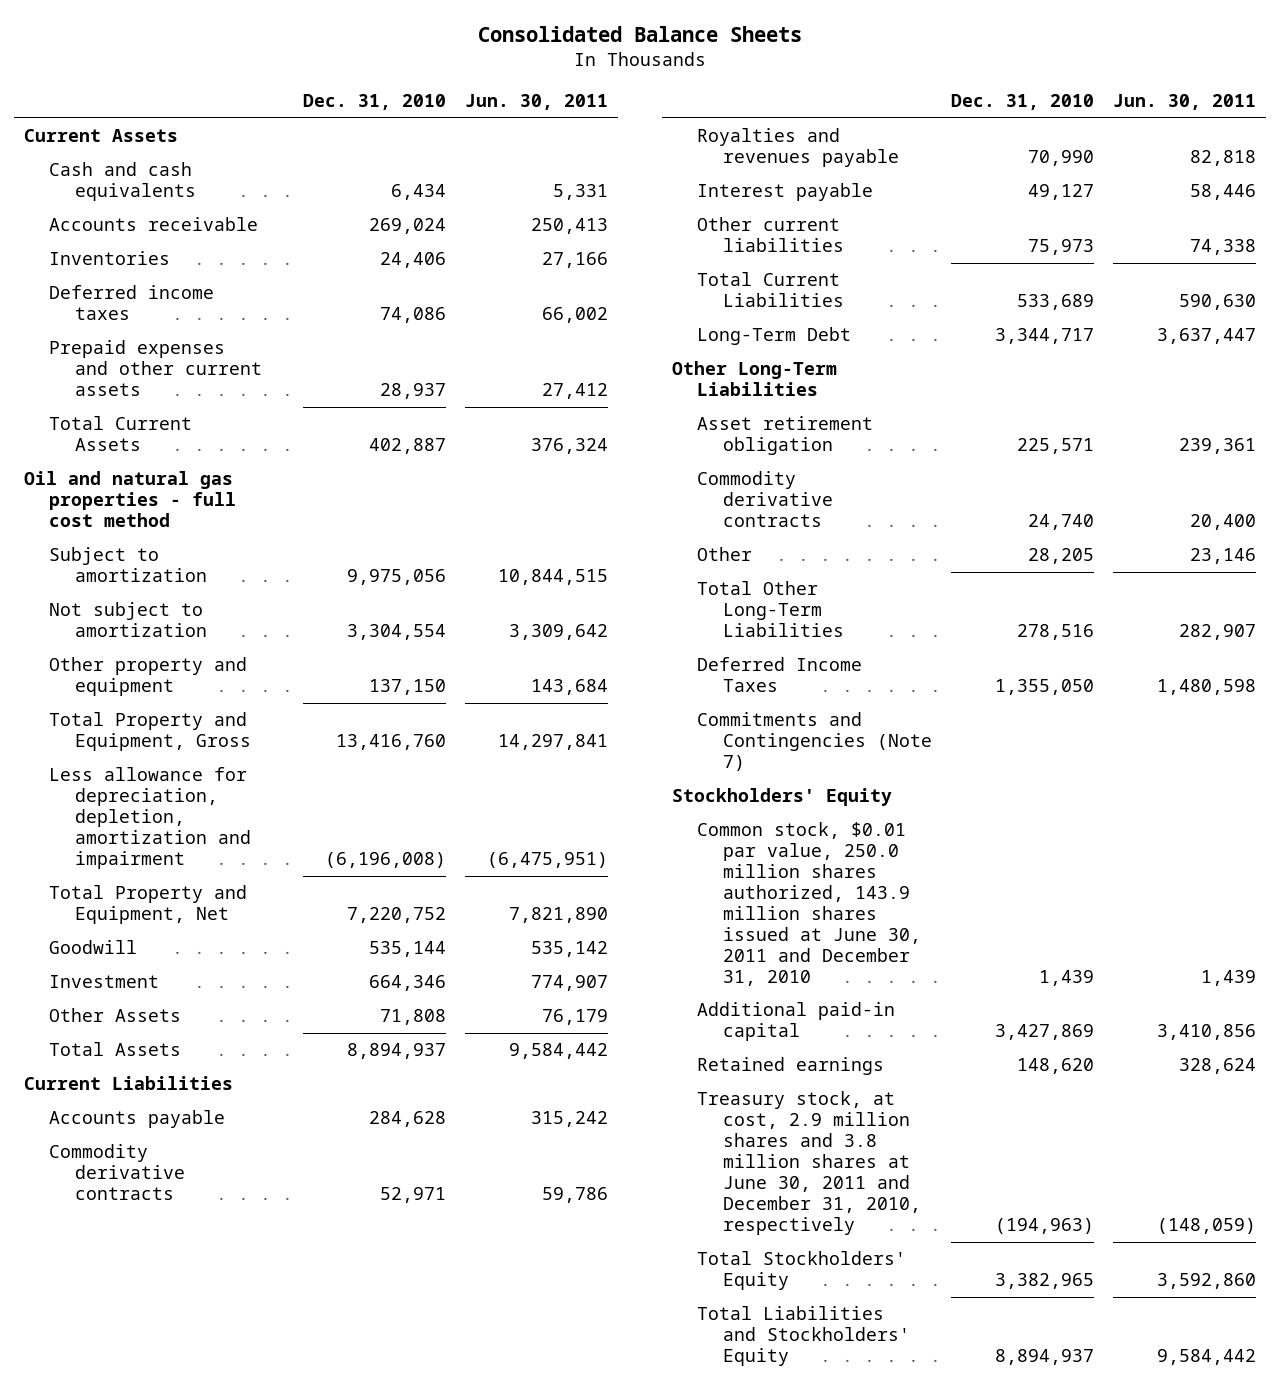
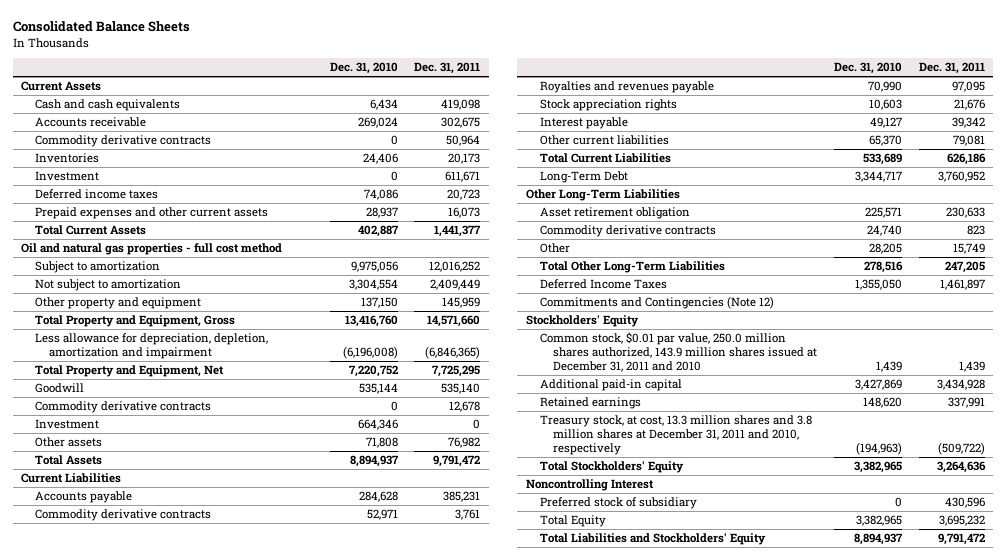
[465,94,609,111] Jun. 30, 2011 -> none
none -> [414,62,481,75] Dec. 31, 2011
none -> [35,135,212,148] Commodity derivative contracts
none -> [35,171,100,182] Investment
none -> [35,401,212,414] Commodity derivative contracts
[49,1008,182,1023] Other Assets -> [35,437,103,448] Other assets
none -> [539,99,677,112] Stock appreciation rights
[1028,239,1095,256] 75,973 -> [869,135,903,147] 65,370
[697,712,932,772] Commitments and Contingencies (Note 7) -> [539,296,774,310] Commitments and Contingencies (Note 12)
[697,822,921,986] Common stock, $0.01 par value, 250.0 million shares authorized, 143.9 million shares issued at June 30, 2011 and December 31, 2010 -> [539,332,818,372] Common stock, $0.01 par value, 250.0 million shares authorized, 143.9 million shares issued at December 31, 2011 and 2010
[697,1091,921,1235] Treasury stock, at cost, 2.9 million shares and 3.8 million shares at June 30, 2011 and December 31, 2010, respectively -> [539,415,812,455] Treasury stock, at cost, 13.3 million shares and 3.8 million shares at December 31, 2011 and 2010, respectively
none -> [525,479,654,492] Noncontrolling Interest
none -> [539,497,697,510] Preferred stock of subsidiary
none -> [539,515,606,528] Total Equity

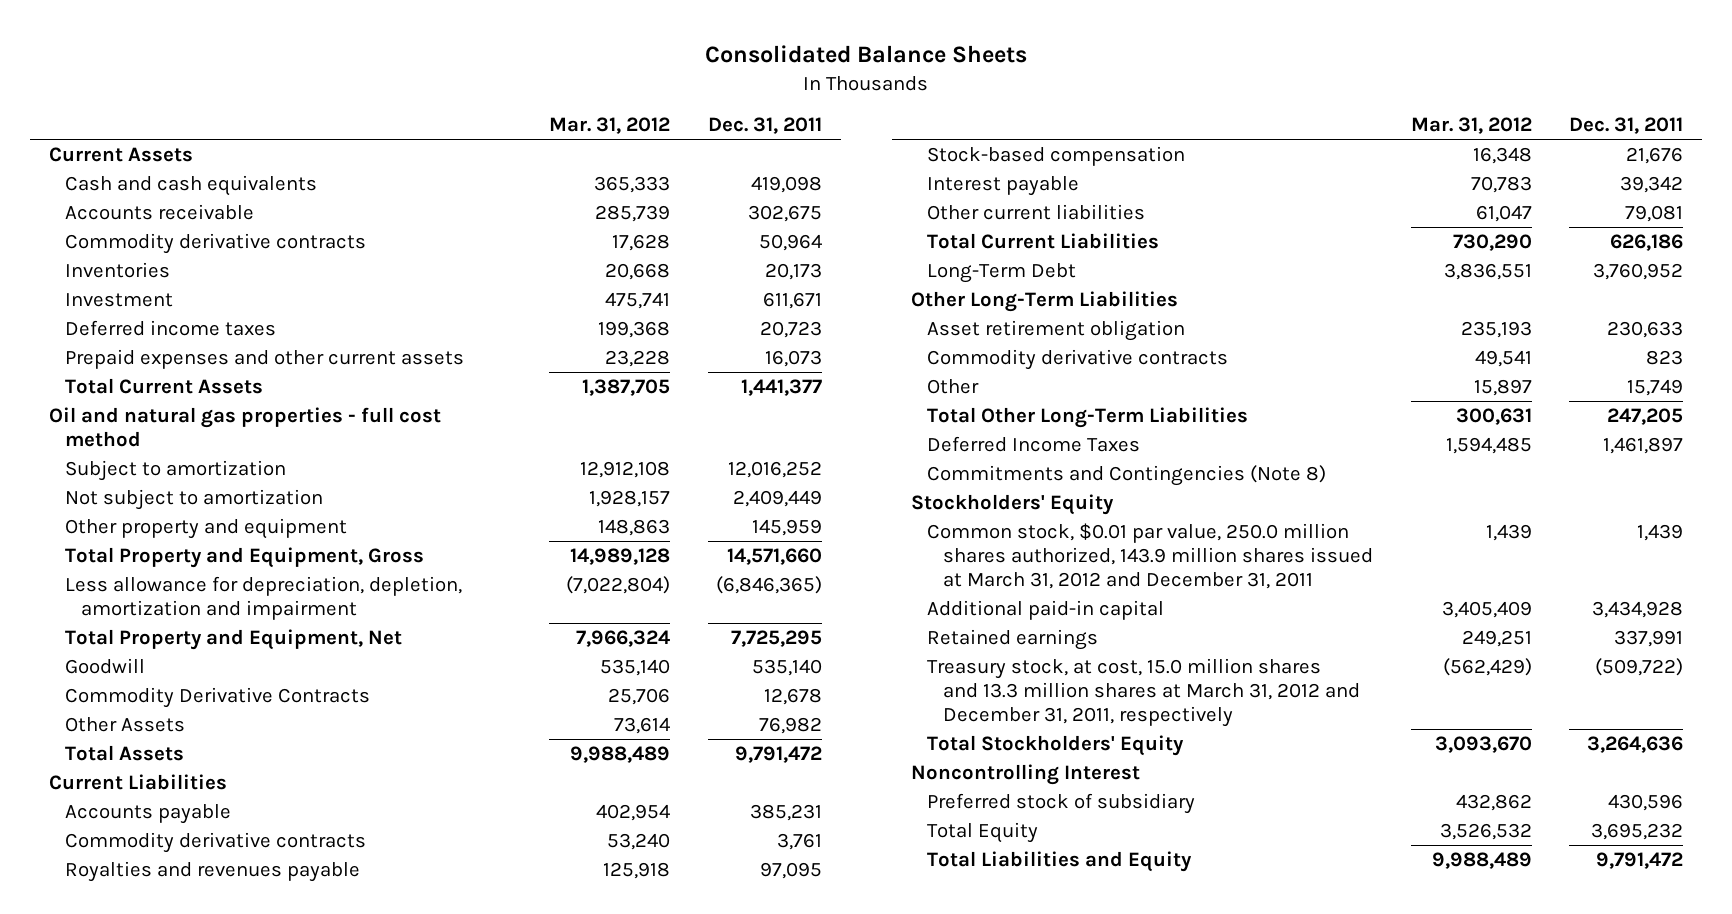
[329,62,398,75] Dec. 31, 2010 -> none
none -> [549,117,671,135] Mar. 31, 2012
[35,419,100,430] Investment -> none
[35,401,212,414] Commodity derivative contracts -> [65,687,371,709] Commodity Derivative Contracts
[35,437,103,448] Other assets -> [65,717,186,733] Other Assets
[539,99,677,112] Stock appreciation rights -> [926,146,1185,167] Stock-based compensation
[539,296,774,310] Commitments and Contingencies (Note 12) -> [926,465,1326,487] Commitments and Contingencies (Note 8)
[539,332,818,372] Common stock, $0.01 par value, 250.0 million shares authorized, 143.9 million shares issued at December 31, 2011 and 2010 -> [926,523,1374,589] Common stock, $0.01 par value, 250.0 million shares authorized, 143.9 million shares issued at March 31, 2012 and December 31, 2011
[539,415,812,455] Treasury stock, at cost, 13.3 million shares and 3.8 million shares at December 31, 2011 and 2010, respectively -> [926,658,1361,727] Treasury stock, at cost, 15.0 million shares and 13.3 million shares at March 31, 2012 and December 31, 2011, respectively
[539,533,766,546] Total Liabilities and Stockholders' Equity -> [926,851,1192,873] Total Liabilities and Equity

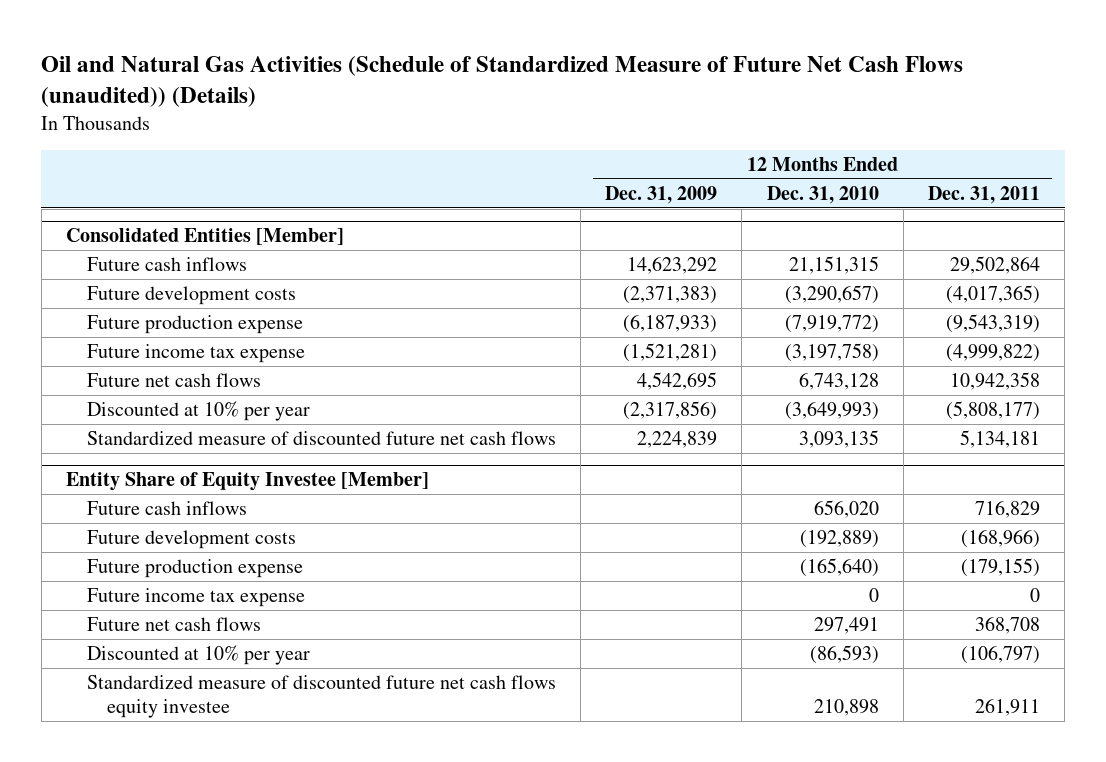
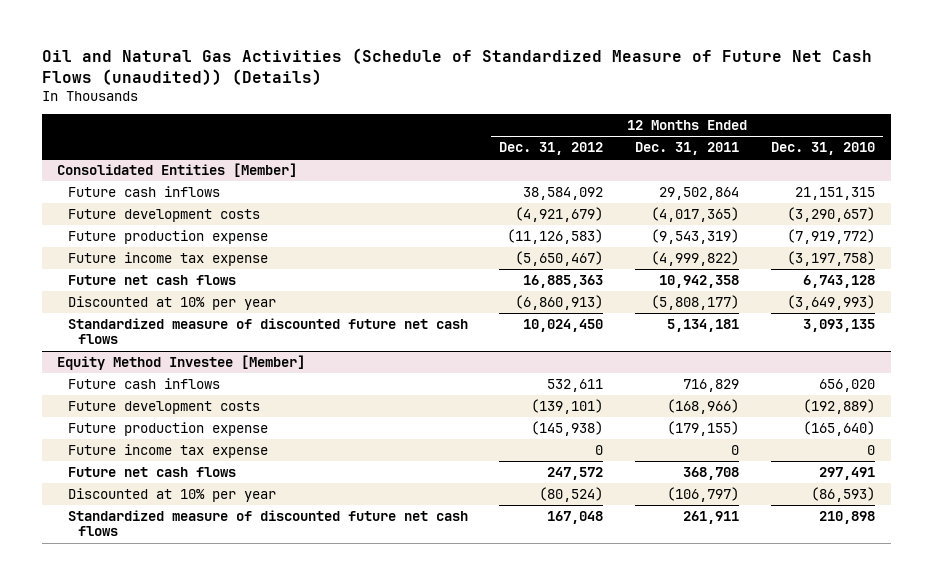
[605,185,718,204] Dec. 31, 2009 -> none
none -> [499,141,604,155] Dec. 31, 2012
[66,472,430,492] Entity Share of Equity Investee [Member] -> none
none -> [57,354,306,370] Equity Method Investee [Member]
[86,675,556,719] Standardized measure of discounted future net cash flows equity investee -> [67,509,468,537] Standardized measure of discounted future net cash flows

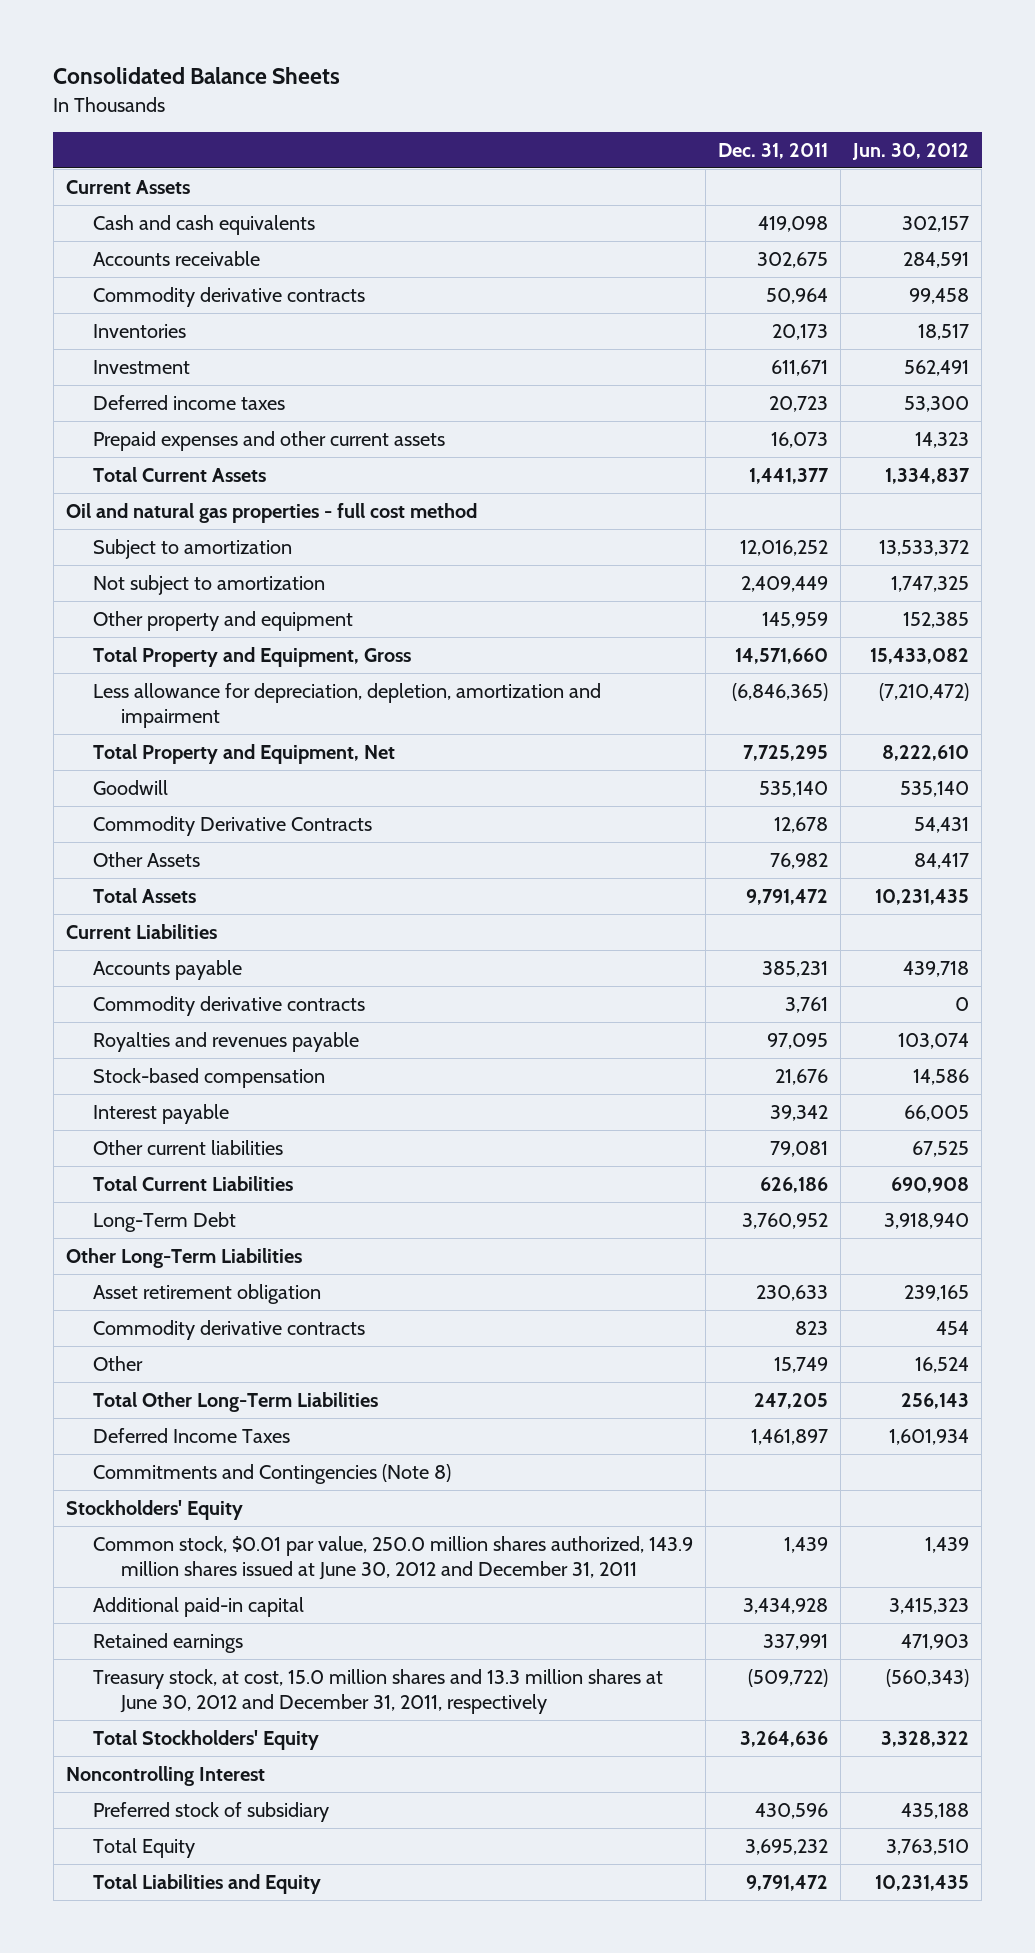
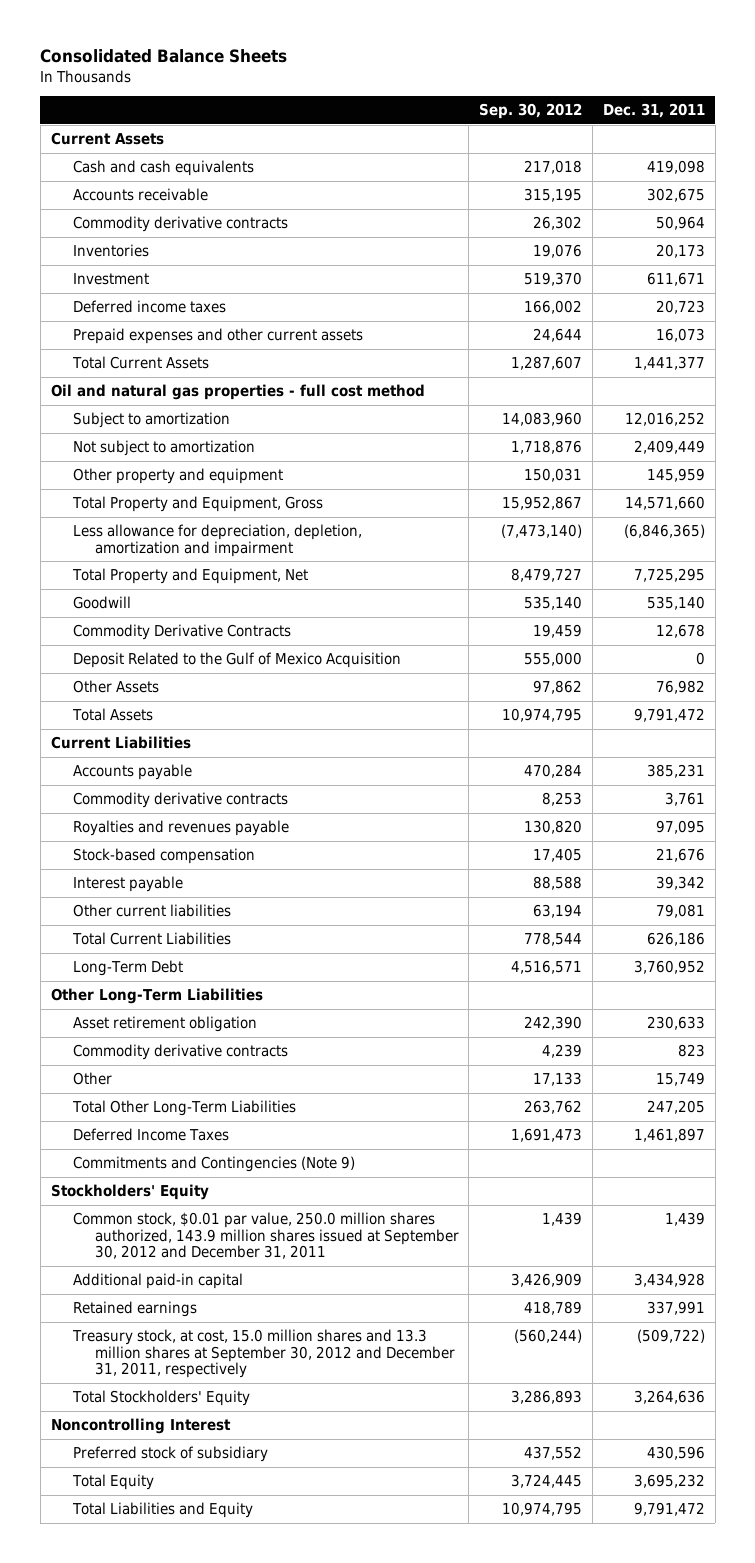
[852,142,970,160] Jun. 30, 2012 -> none
none -> [479,103,583,120] Sep. 30, 2012
none -> [72,652,401,669] Deposit Related to the Gulf of Mexico Acquisition
[93,1464,452,1485] Commitments and Contingencies (Note 8) -> [72,1156,355,1173] Commitments and Contingencies (Note 9)
[93,1536,694,1580] Common stock, $0.01 par value, 250.0 million shares authorized, 143.9 million shares issued at June 30, 2012 and December 31, 2011 -> [72,1212,459,1260] Common stock, $0.01 par value, 250.0 million shares authorized, 143.9 million shares issued at September 30, 2012 and December 31, 2011
[93,1669,664,1714] Treasury stock, at cost, 15.0 million shares and 13.3 million shares at June 30, 2012 and December 31, 2011, respectively -> [71,1329,455,1379] Treasury stock, at cost, 15.0 million shares and 13.3 million shares at September 30, 2012 and December 31, 2011, respectively

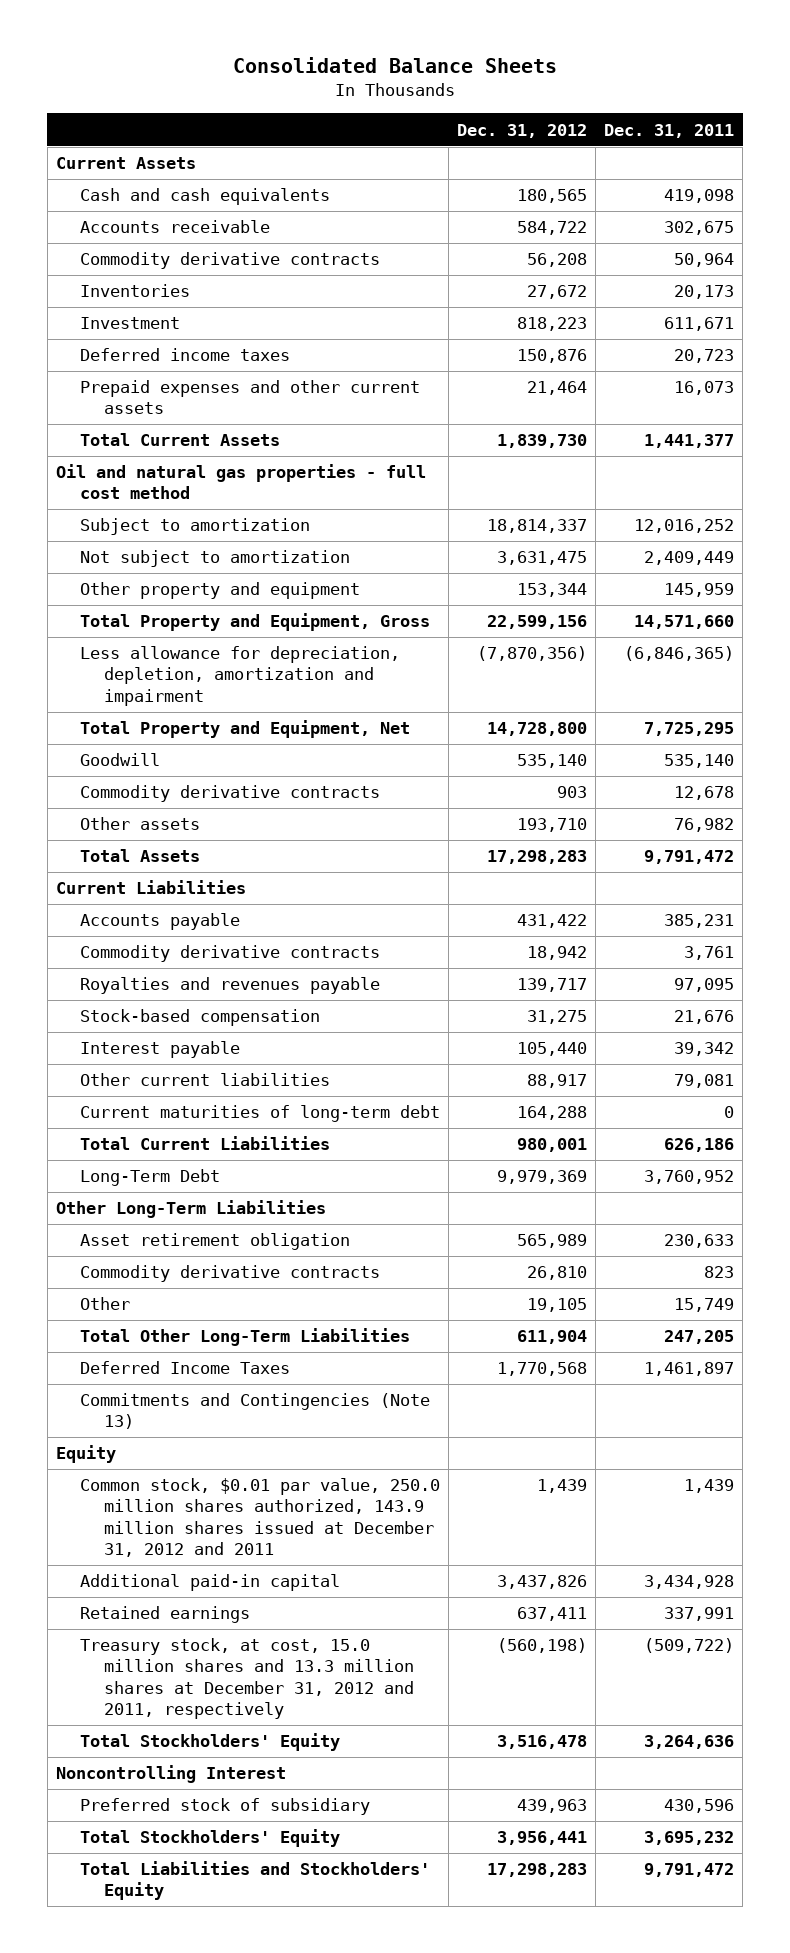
[479,103,583,120] Sep. 30, 2012 -> none
none -> [456,123,587,138] Dec. 31, 2012
[72,652,401,669] Deposit Related to the Gulf of Mexico Acquisition -> none
[72,624,291,641] Commodity Derivative Contracts -> [79,785,380,803] Commodity derivative contracts
[72,680,159,694] Other Assets -> [79,817,200,831] Other assets
none -> [79,1105,440,1123] Current maturities of long-term debt
[72,1156,355,1173] Commitments and Contingencies (Note 9) -> [79,1393,430,1430] Commitments and Contingencies (Note 13)
[50,1184,209,1201] Stockholders' Equity -> [55,1445,116,1464] Equity
[72,1212,459,1260] Common stock, $0.01 par value, 250.0 million shares authorized, 143.9 million shares issued at September 30, 2012 and December 31, 2011 -> [79,1478,440,1557] Common stock, $0.01 par value, 250.0 million shares authorized, 143.9 million shares issued at December 31, 2012 and 2011
[71,1329,455,1379] Treasury stock, at cost, 15.0 million shares and 13.3 million shares at September 30, 2012 and December 31, 2011, respectively -> [79,1638,414,1719] Treasury stock, at cost, 15.0 million shares and 13.3 million shares at December 31, 2012 and 2011, respectively
[71,1474,154,1491] Total Equity -> [79,1829,340,1848] Total Stockholders' Equity
[71,1502,253,1519] Total Liabilities and Equity -> [79,1861,430,1901] Total Liabilities and Stockholders' Equity

